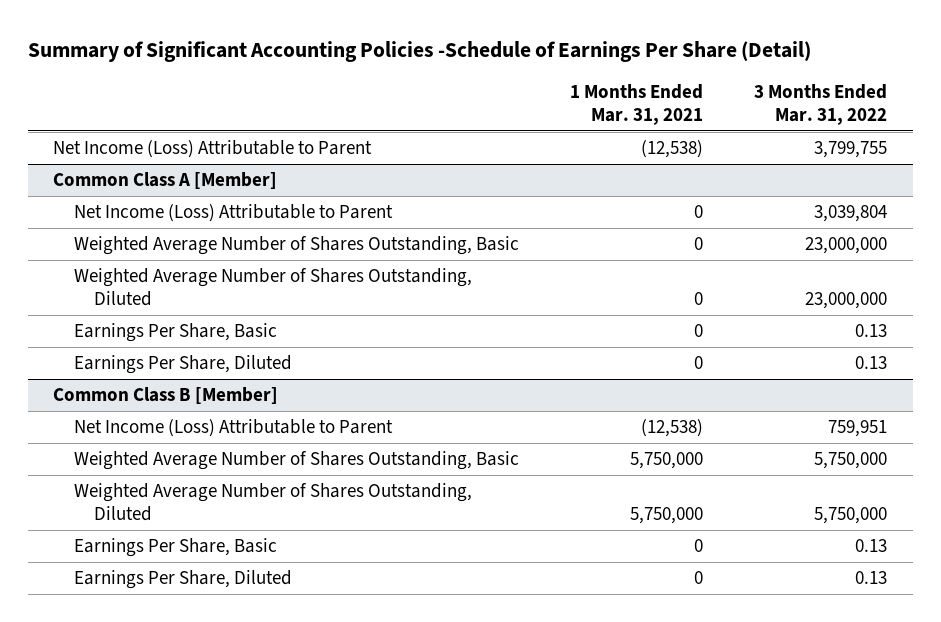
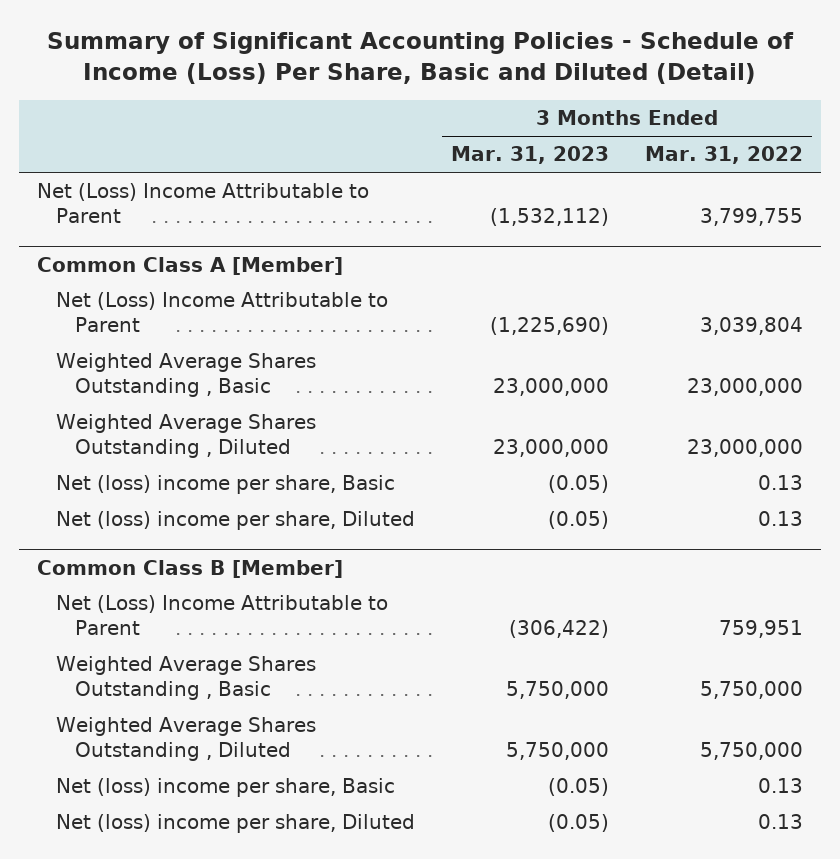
[27,40,811,62] Summary of Significant Accounting Policies -Schedule of Earnings Per Share (Detail) -> [46,32,794,85] Summary of Significant Accounting Policies - Schedule of Income (Loss) Per Share, Basic and Diluted (Detail)
[570,84,704,125] 1 Months Ended Mar. 31, 2021 -> none
none -> [450,146,609,165] Mar. 31, 2023
[53,140,373,159] Net Income (Loss) Attributable to Parent -> [36,183,369,224] Net (Loss) Income Attributable to Parent
[73,204,393,223] Net Income (Loss) Attributable to Parent -> [55,292,388,333] Net (Loss) Income Attributable to Parent
[73,236,519,256] Weighted Average Number of Shares Outstanding, Basic -> [55,353,316,398] Weighted Average Shares Outstanding , Basic
[73,268,472,306] Weighted Average Number of Shares Outstanding, Diluted -> [55,414,316,459] Weighted Average Shares Outstanding , Diluted
[73,323,277,343] Earnings Per Share, Basic -> [55,475,395,495] Net (loss) income per share, Basic
[73,355,292,375] Earnings Per Share, Diluted -> [55,511,415,531] Net (loss) income per share, Diluted
[73,419,393,438] Net Income (Loss) Attributable to Parent -> [55,595,388,636] Net (Loss) Income Attributable to Parent
[73,451,519,471] Weighted Average Number of Shares Outstanding, Basic -> [55,656,316,701] Weighted Average Shares Outstanding , Basic
[73,483,472,521] Weighted Average Number of Shares Outstanding, Diluted -> [55,717,316,762] Weighted Average Shares Outstanding , Diluted
[73,538,277,558] Earnings Per Share, Basic -> [55,778,395,798] Net (loss) income per share, Basic
[73,570,292,590] Earnings Per Share, Diluted -> [55,814,415,834] Net (loss) income per share, Diluted

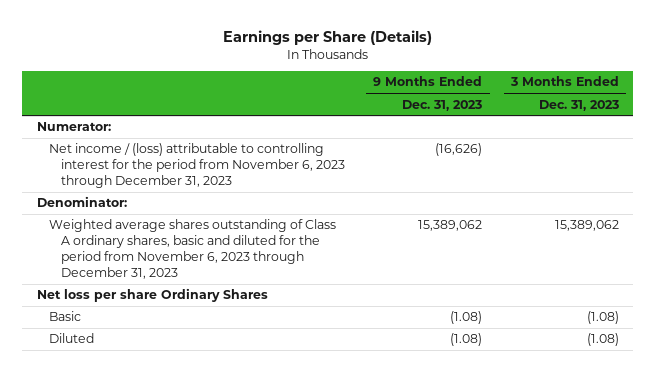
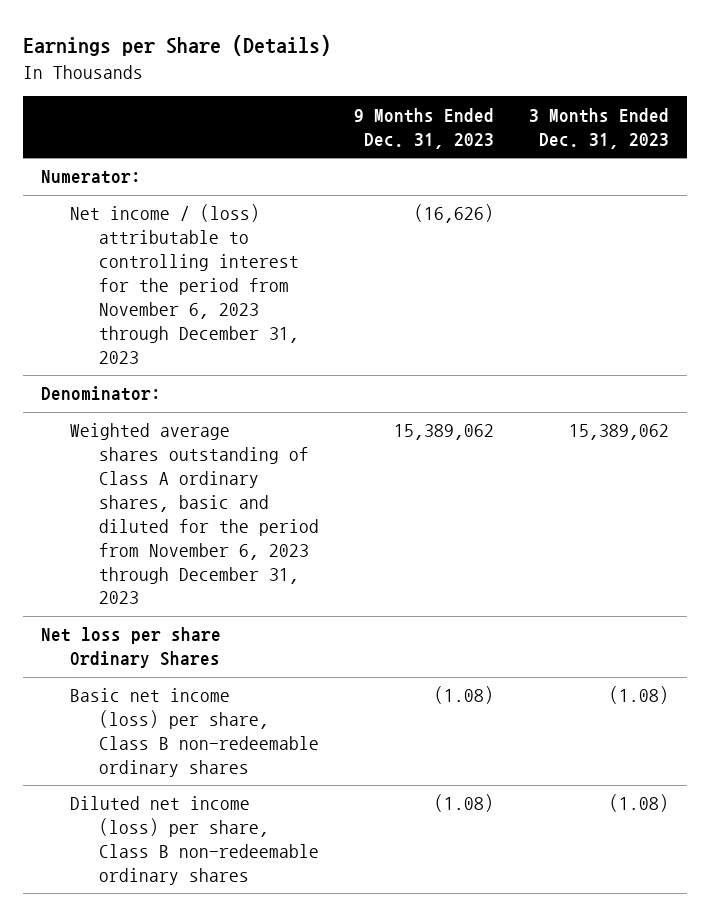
[48,311,81,322] Basic -> [69,688,319,777] Basic net income (loss) per share, Class B non-redeemable ordinary shares
[48,333,94,344] Diluted -> [69,796,319,885] Diluted net income (loss) per share, Class B non-redeemable ordinary shares

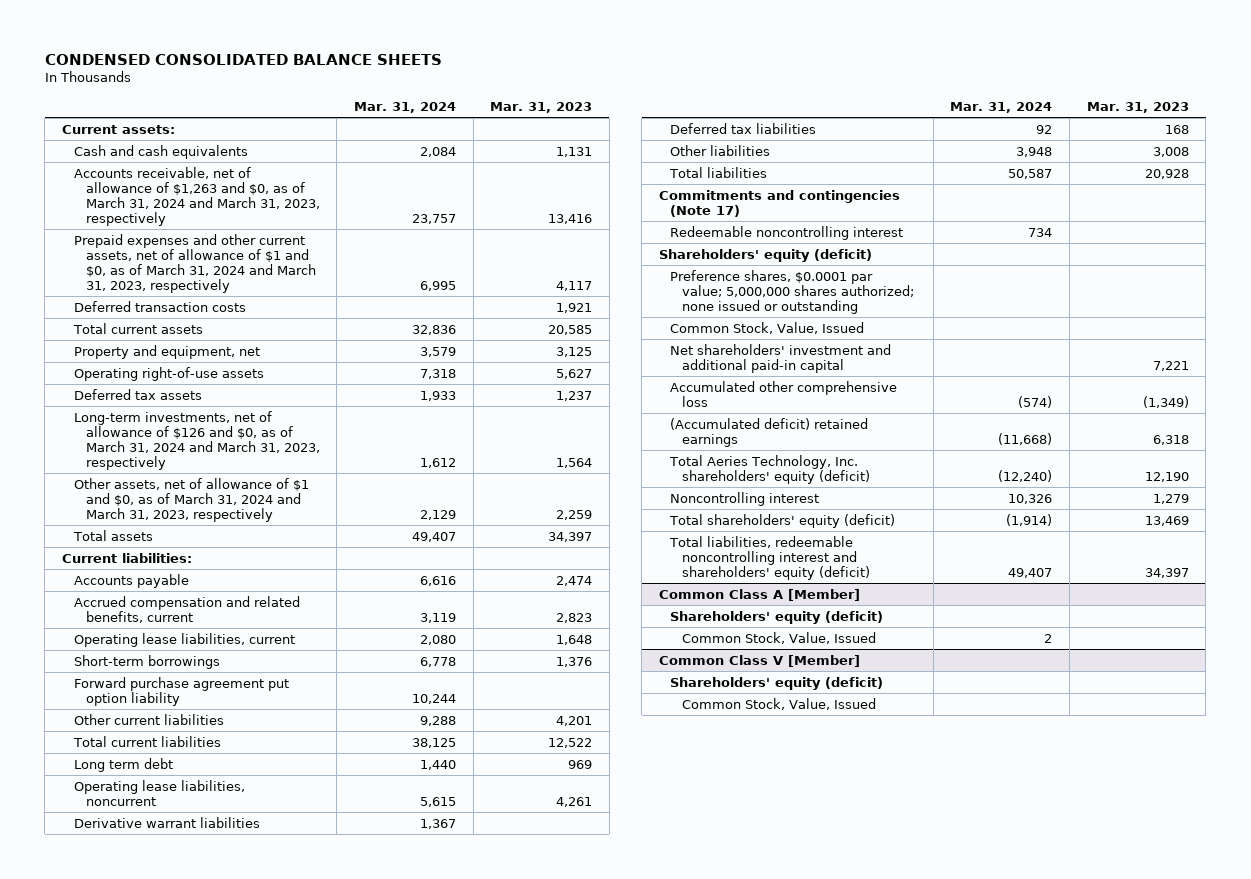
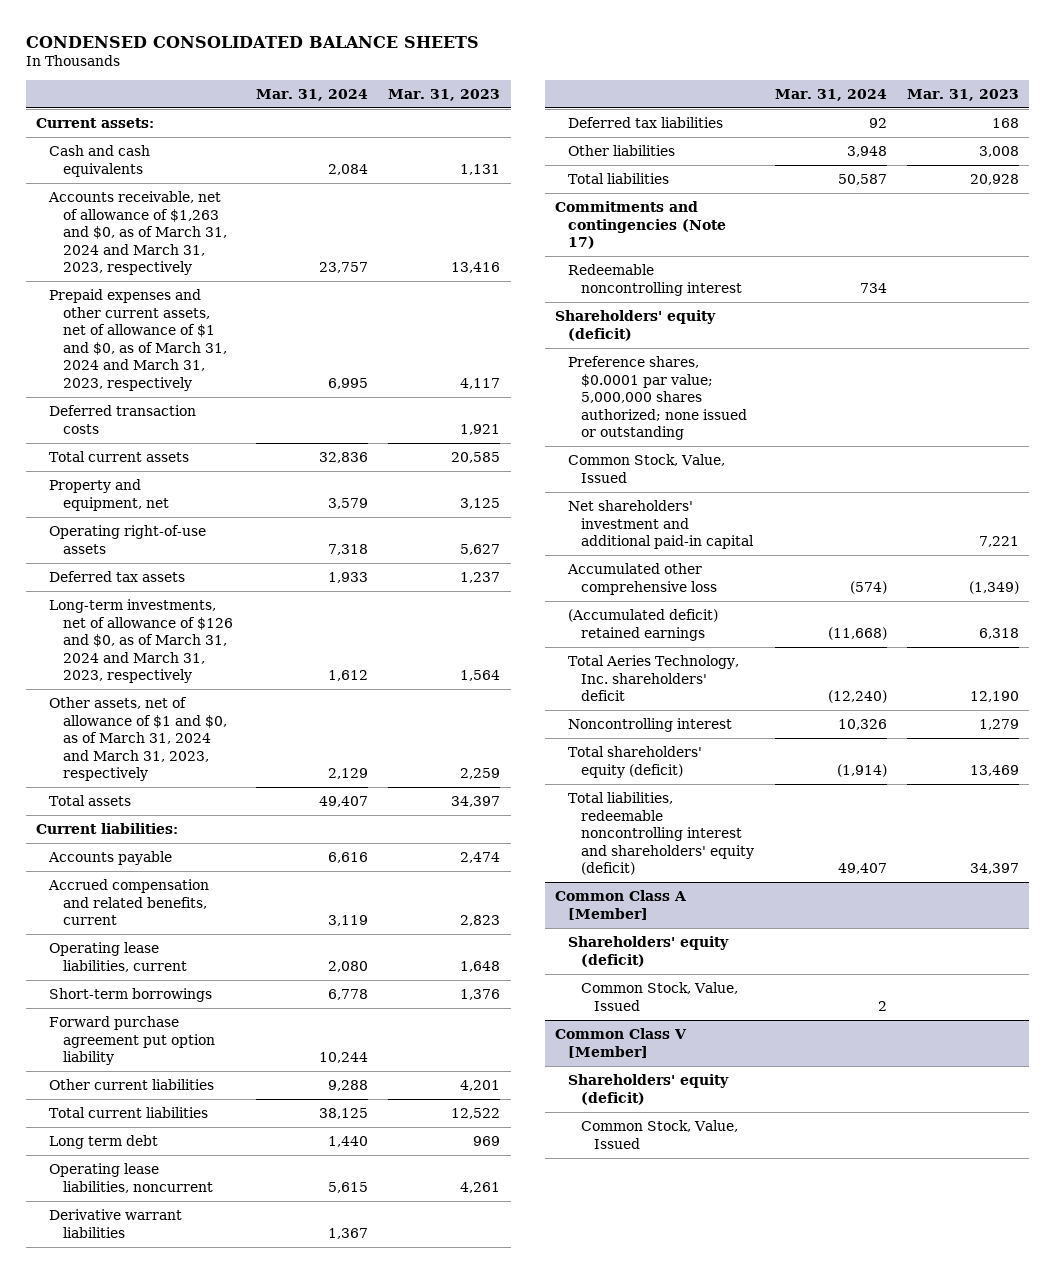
[669,454,871,484] Total Aeries Technology, Inc. shareholders' equity (deficit) -> [568,655,740,702] Total Aeries Technology, Inc. shareholders' deficit

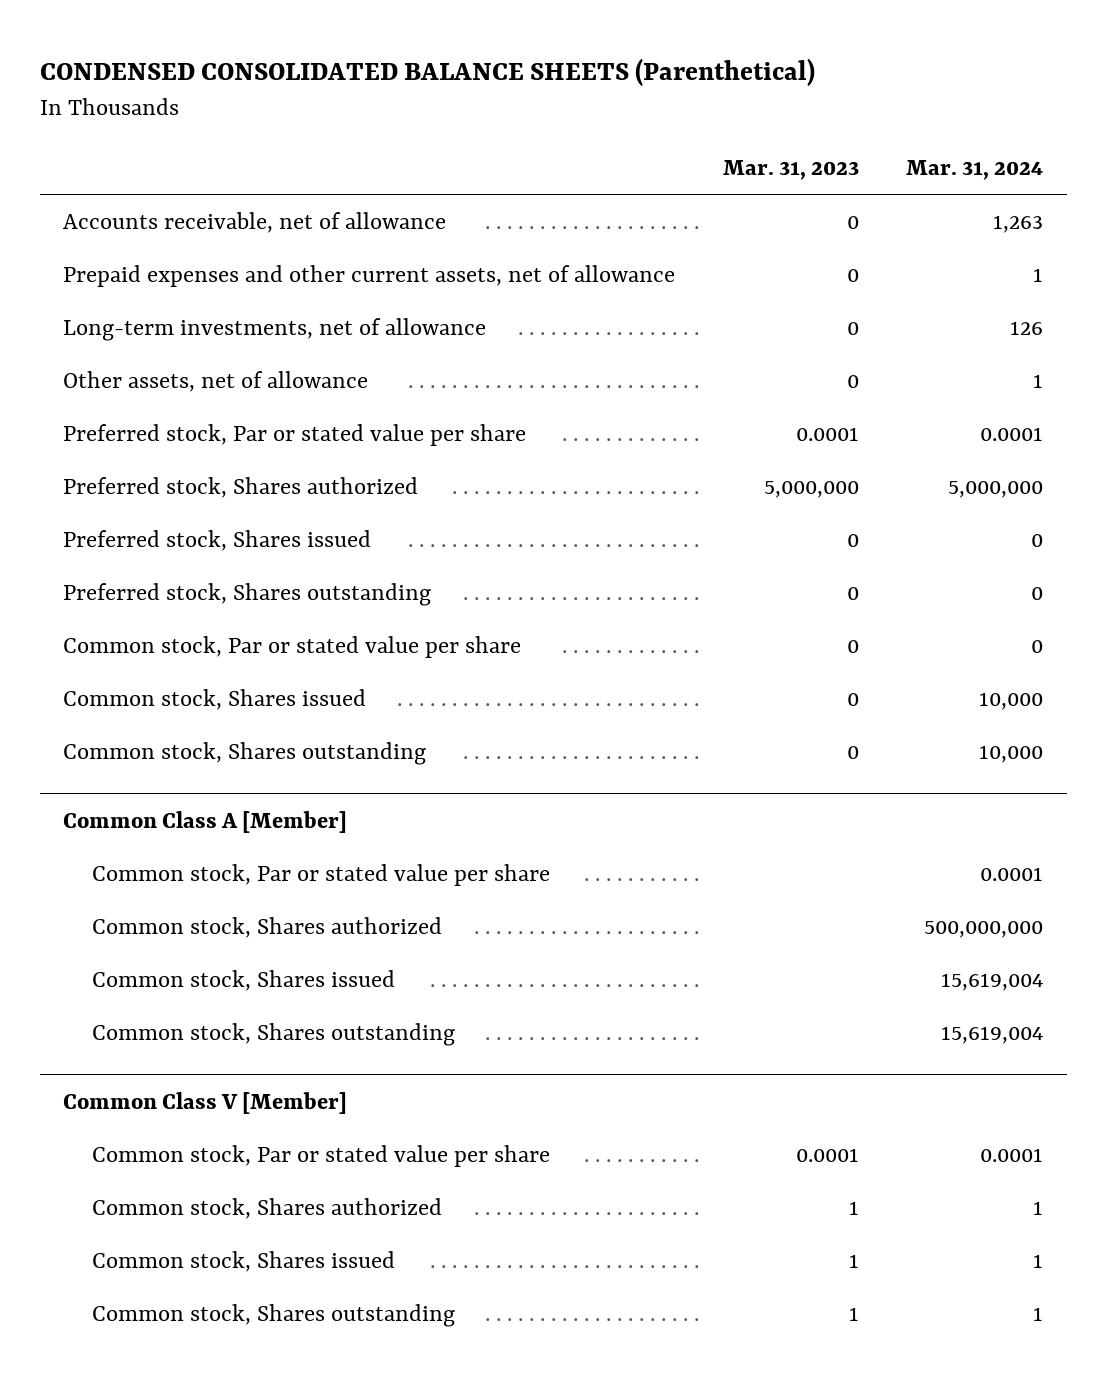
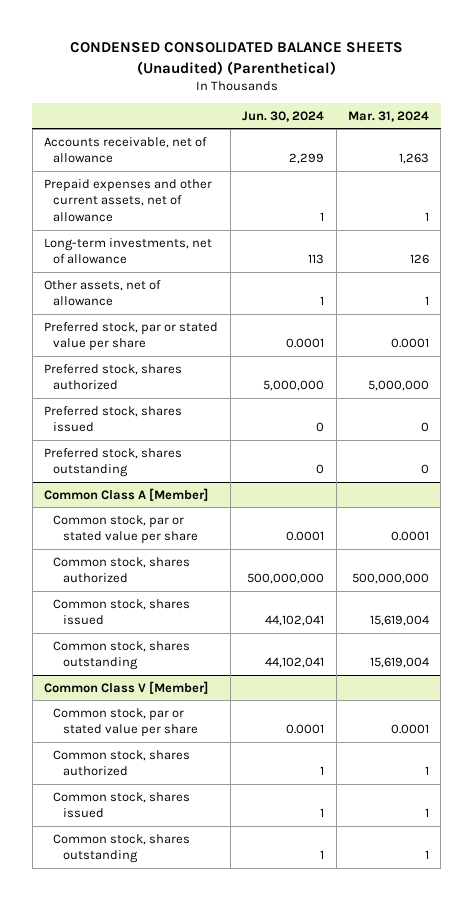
[39,58,815,87] CONDENSED CONSOLIDATED BALANCE SHEETS (Parenthetical) -> [69,42,403,75] CONDENSED CONSOLIDATED BALANCE SHEETS (Unaudited) (Parenthetical)
[722,160,859,181] Mar. 31, 2023 -> none
none -> [242,110,325,122] Jun. 30, 2024
[63,635,522,658] Common stock, Par or stated value per share -> none
[63,688,367,710] Common stock, Shares issued -> none
[63,741,427,765] Common stock, Shares outstanding -> none
[63,423,527,446] Preferred stock, Par or stated value per share -> [44,321,219,352] Preferred stock, par or stated value per share
[63,476,419,498] Preferred stock, Shares authorized -> [44,363,183,391] Preferred stock, shares authorized
[63,529,372,551] Preferred stock, Shares issued -> [44,405,183,433] Preferred stock, shares issued
[63,582,432,606] Preferred stock, Shares outstanding -> [44,447,183,478] Preferred stock, shares outstanding
[92,863,551,886] Common stock, Par or stated value per share -> [53,514,198,545] Common stock, par or stated value per share
[92,916,443,938] Common stock, Shares authorized -> [53,556,191,584] Common stock, shares authorized
[92,969,396,991] Common stock, Shares issued -> [53,598,191,626] Common stock, shares issued
[92,1022,456,1046] Common stock, Shares outstanding -> [53,640,191,671] Common stock, shares outstanding
[92,1144,551,1167] Common stock, Par or stated value per share -> [53,707,198,738] Common stock, par or stated value per share
[92,1197,443,1219] Common stock, Shares authorized -> [53,749,191,777] Common stock, shares authorized
[92,1250,396,1272] Common stock, Shares issued -> [53,791,191,819] Common stock, shares issued
[92,1303,456,1327] Common stock, Shares outstanding -> [53,833,191,864] Common stock, shares outstanding

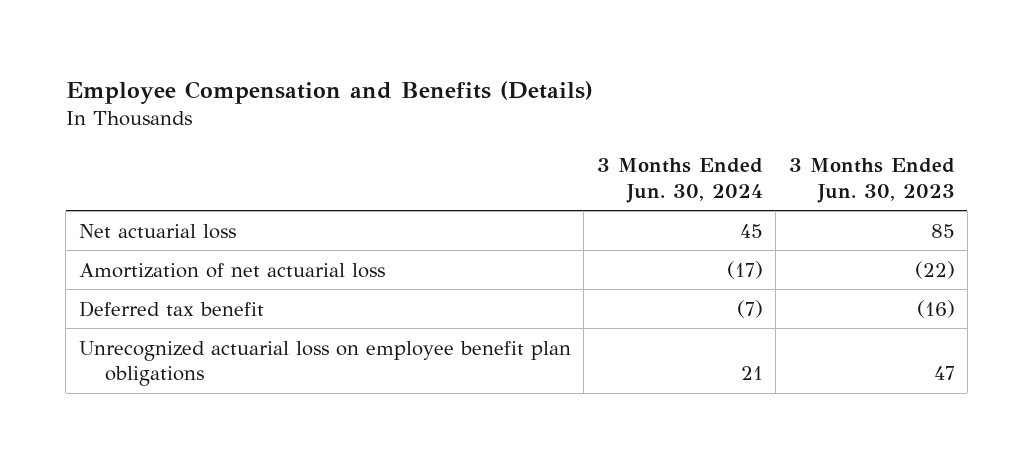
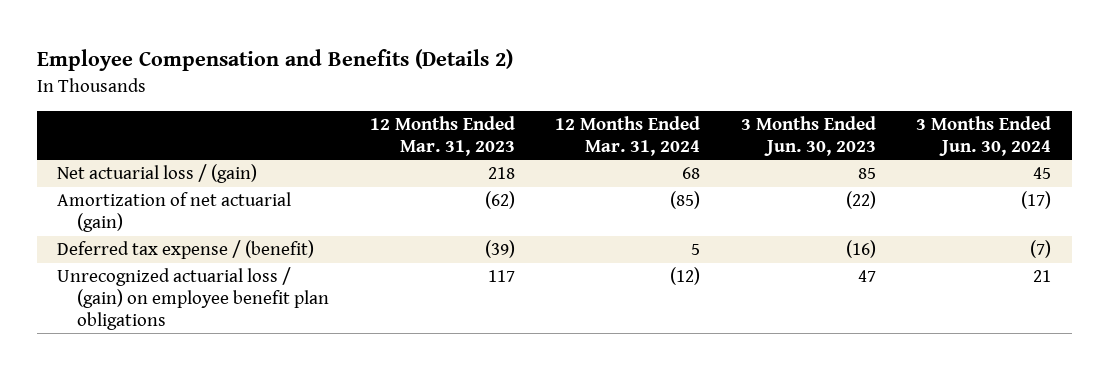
[65,80,593,104] Employee Compensation and Benefits (Details) -> [37,49,514,72] Employee Compensation and Benefits (Details 2)
none -> [369,115,515,156] 12 Months Ended Mar. 31, 2023
none -> [555,115,701,156] 12 Months Ended Mar. 31, 2024
[78,223,236,239] Net actuarial loss -> [57,164,258,184] Net actuarial loss / (gain)
[78,262,385,278] Amortization of net actuarial loss -> [57,192,292,233] Amortization of net actuarial (gain)
[78,300,264,317] Deferred tax benefit -> [57,240,315,260] Deferred tax expense / (benefit)
[78,340,571,387] Unrecognized actuarial loss on employee benefit plan obligations -> [57,267,330,330] Unrecognized actuarial loss / (gain) on employee benefit plan obligations

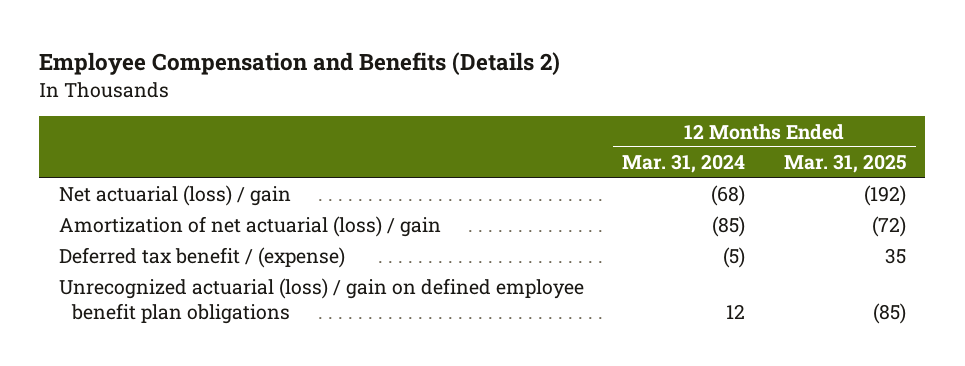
[369,115,515,156] 12 Months Ended Mar. 31, 2023 -> none
[740,115,876,156] 3 Months Ended Jun. 30, 2023 -> none
[916,115,1052,156] 3 Months Ended Jun. 30, 2024 -> none
none -> [783,154,906,174] Mar. 31, 2025
[57,164,258,184] Net actuarial loss / (gain) -> [58,185,291,207] Net actuarial (loss) / gain
[682,167,701,180] 68 -> [711,185,746,207] (68)
[57,192,292,233] Amortization of net actuarial (gain) -> [58,216,441,238] Amortization of net actuarial (loss) / gain
[57,240,315,260] Deferred tax expense / (benefit) -> [58,247,345,269] Deferred tax benefit / (expense)
[691,244,701,256] 5 -> [723,247,746,269] (5)
[57,267,330,330] Unrecognized actuarial loss / (gain) on employee benefit plan obligations -> [58,278,584,324] Unrecognized actuarial (loss) / gain on defined employee benefit plan obligations
[670,267,701,286] (12) -> [726,303,746,319] 12

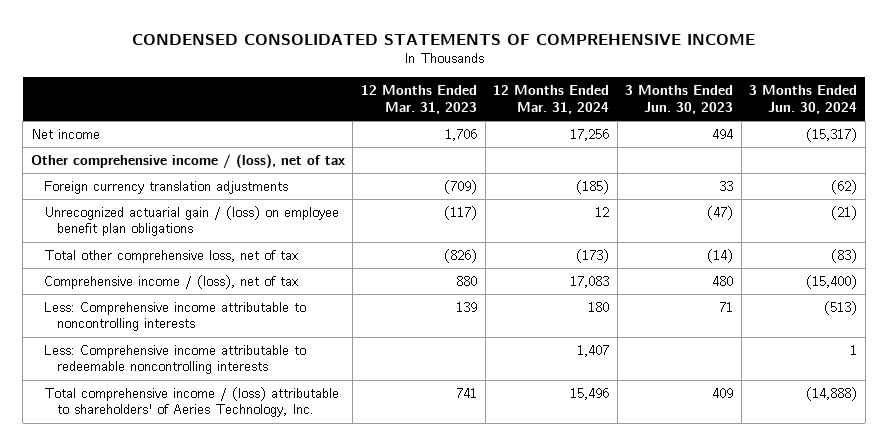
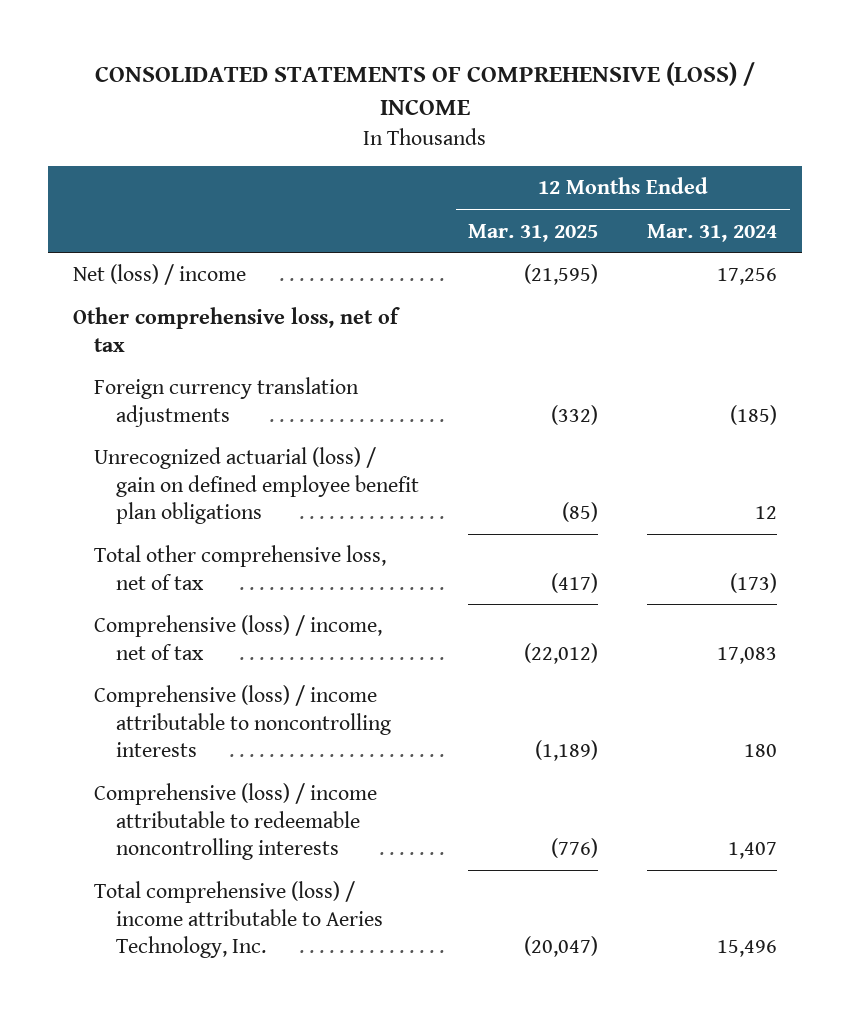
[132,33,756,45] CONDENSED CONSOLIDATED STATEMENTS OF COMPREHENSIVE INCOME -> [95,61,756,116] CONSOLIDATED STATEMENTS OF COMPREHENSIVE (LOSS) / INCOME
[361,85,478,114] 12 Months Ended Mar. 31, 2023 -> none
[625,85,734,114] 3 Months Ended Jun. 30, 2023 -> none
[749,85,858,114] 3 Months Ended Jun. 30, 2024 -> none
none -> [468,223,599,242] Mar. 31, 2025
[30,128,100,139] Net income -> [72,264,246,286] Net (loss) / income
[30,153,345,169] Other comprehensive income / (loss), net of tax -> [72,307,400,352] Other comprehensive loss, net of tax
[44,205,340,237] Unrecognized actuarial gain / (loss) on employee benefit plan obligations -> [94,447,419,524] Unrecognized actuarial (loss) / gain on defined employee benefit plan obligations
[44,274,299,289] Comprehensive income / (loss), net of tax -> [94,615,383,660] Comprehensive (loss) / income, net of tax
[44,301,307,332] Less: Comprehensive income attributable to noncontrolling interests -> [94,685,391,757] Comprehensive (loss) / income attributable to noncontrolling interests
[44,344,307,375] Less: Comprehensive income attributable to redeemable noncontrolling interests -> [94,783,378,860] Comprehensive (loss) / income attributable to redeemable noncontrolling interests
[44,386,340,418] Total comprehensive income / (loss) attributable to shareholders' of Aeries Technology, Inc. -> [94,881,383,958] Total comprehensive (loss) / income attributable to Aeries Technology, Inc.

